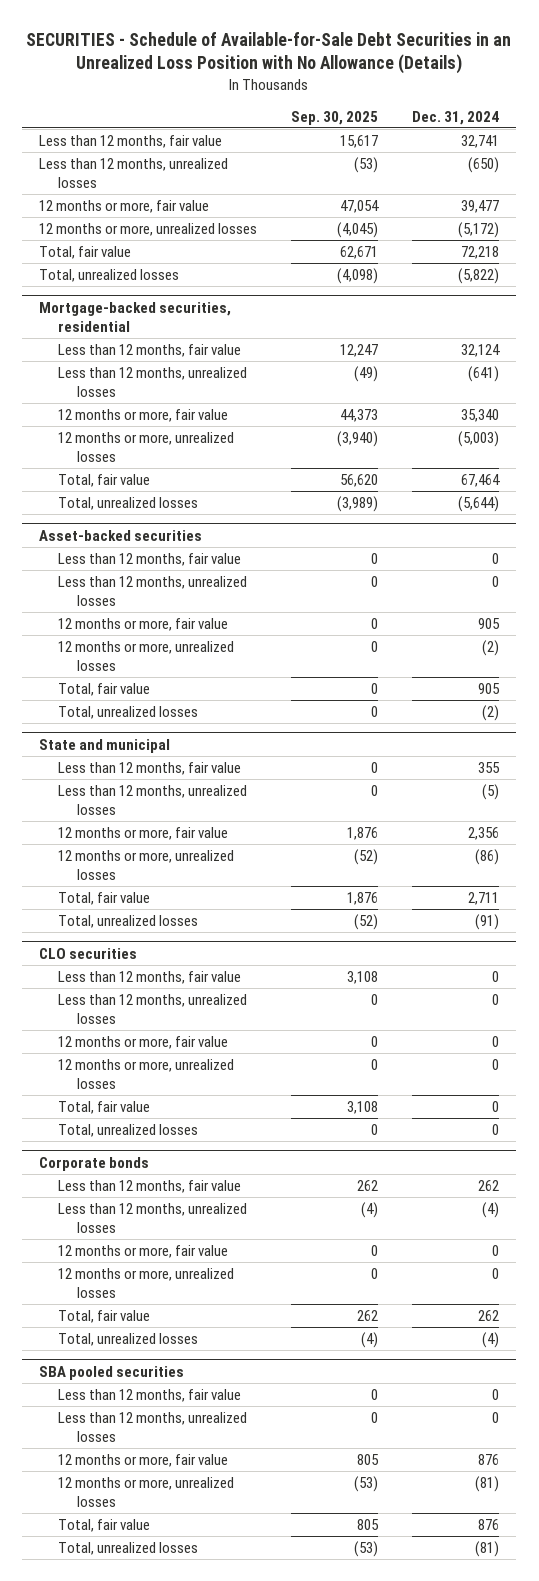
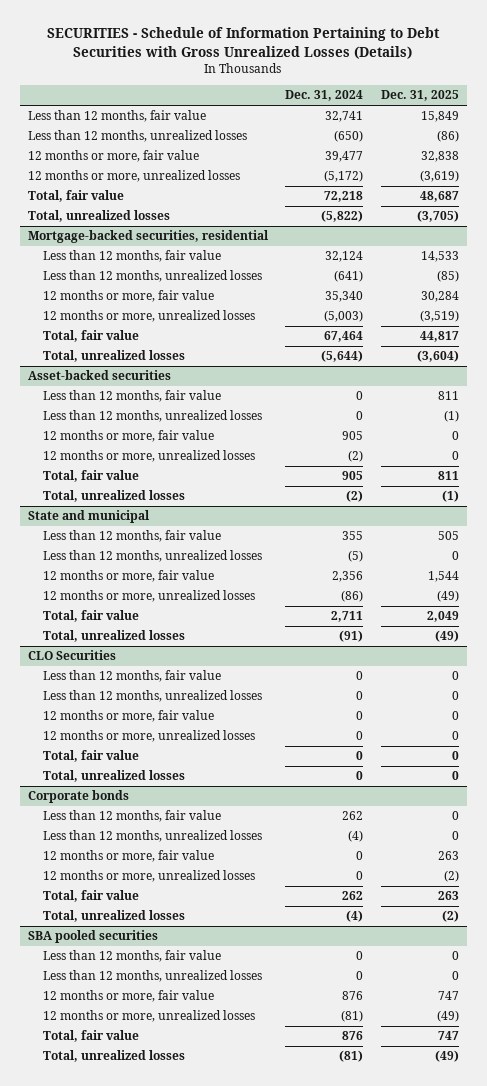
[26,31,512,75] SECURITIES - Schedule of Available-for-Sale Debt Securities in an Unrealized Loss Position with No Allowance (Details) -> [47,27,441,59] SECURITIES - Schedule of Information Pertaining to Debt Securities with Gross Unrealized Losses (Details)
[291,110,379,125] Sep. 30, 2025 -> none
none -> [380,90,459,102] Dec. 31, 2025
[39,947,138,959] CLO securities -> [28,650,117,661] CLO Securities

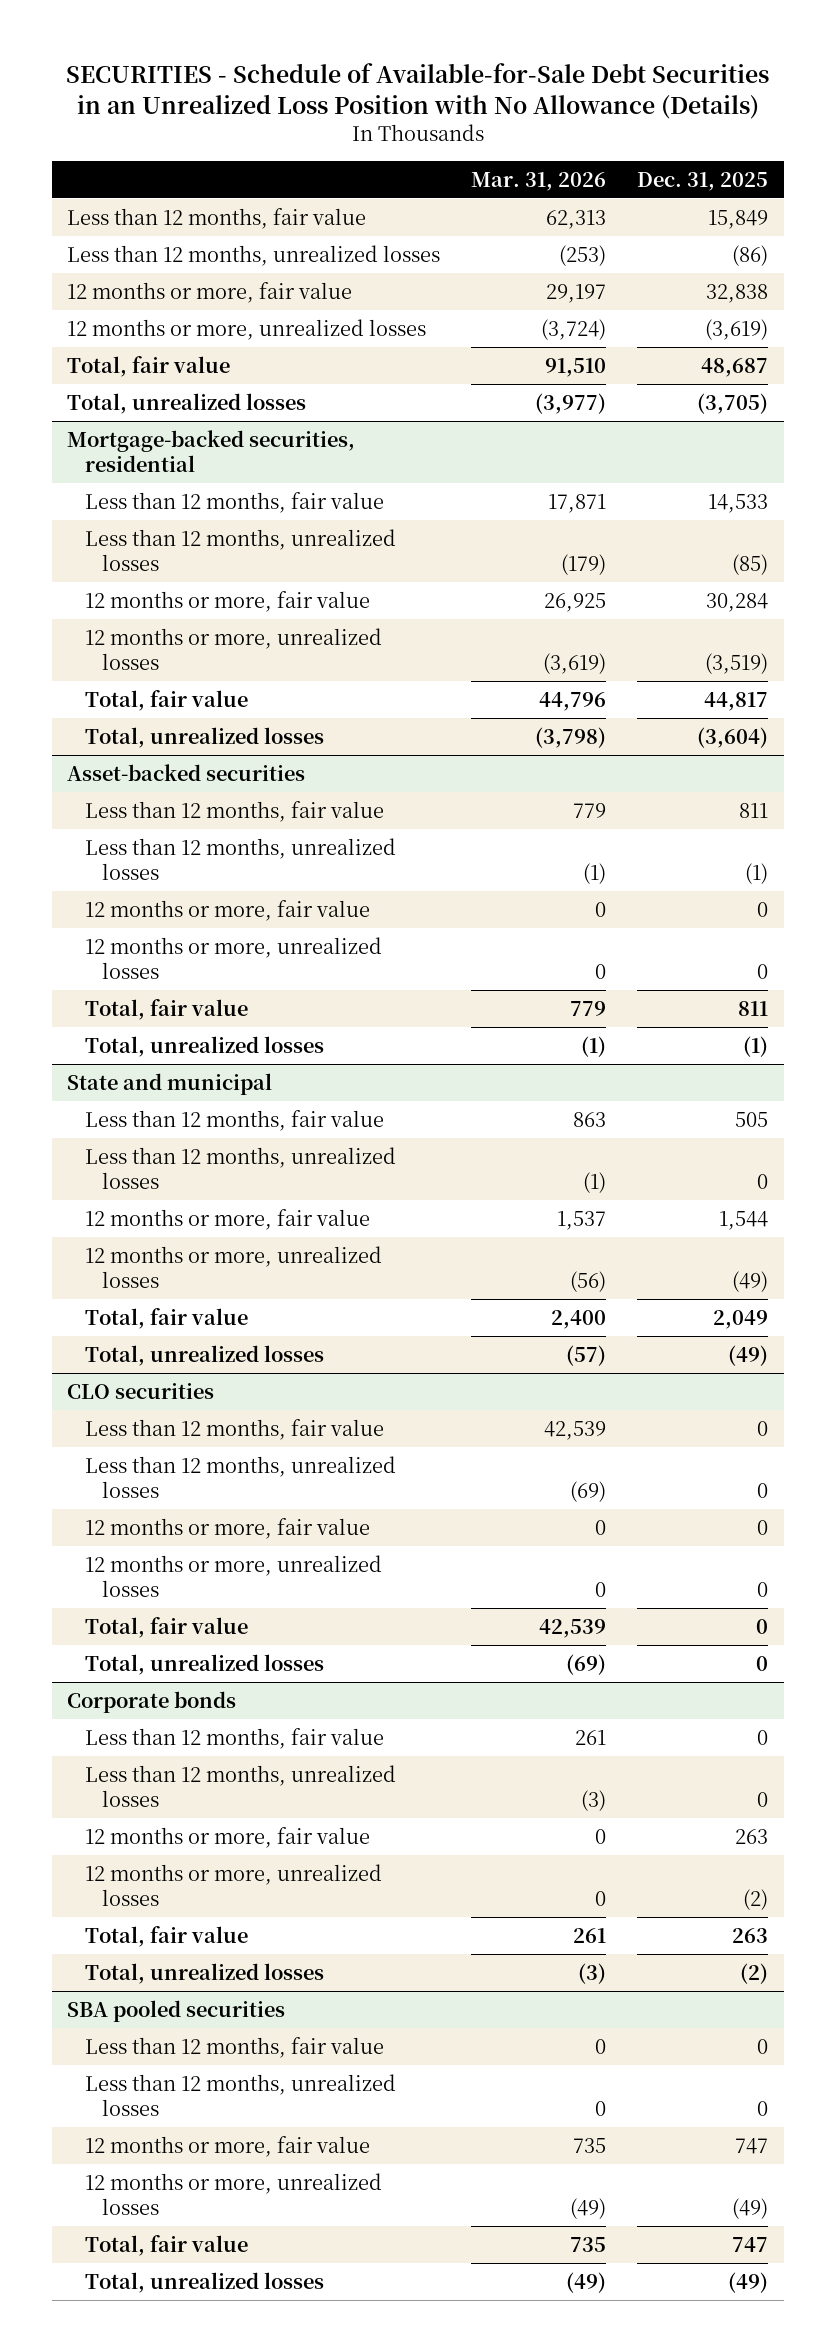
[47,27,441,59] SECURITIES - Schedule of Information Pertaining to Debt Securities with Gross Unrealized Losses (Details) -> [65,62,769,119] SECURITIES - Schedule of Available-for-Sale Debt Securities in an Unrealized Loss Position with No Allowance (Details)
[285,90,364,102] Dec. 31, 2024 -> none
none -> [471,171,607,191] Mar. 31, 2026
[28,650,117,661] CLO Securities -> [67,1382,215,1399] CLO securities

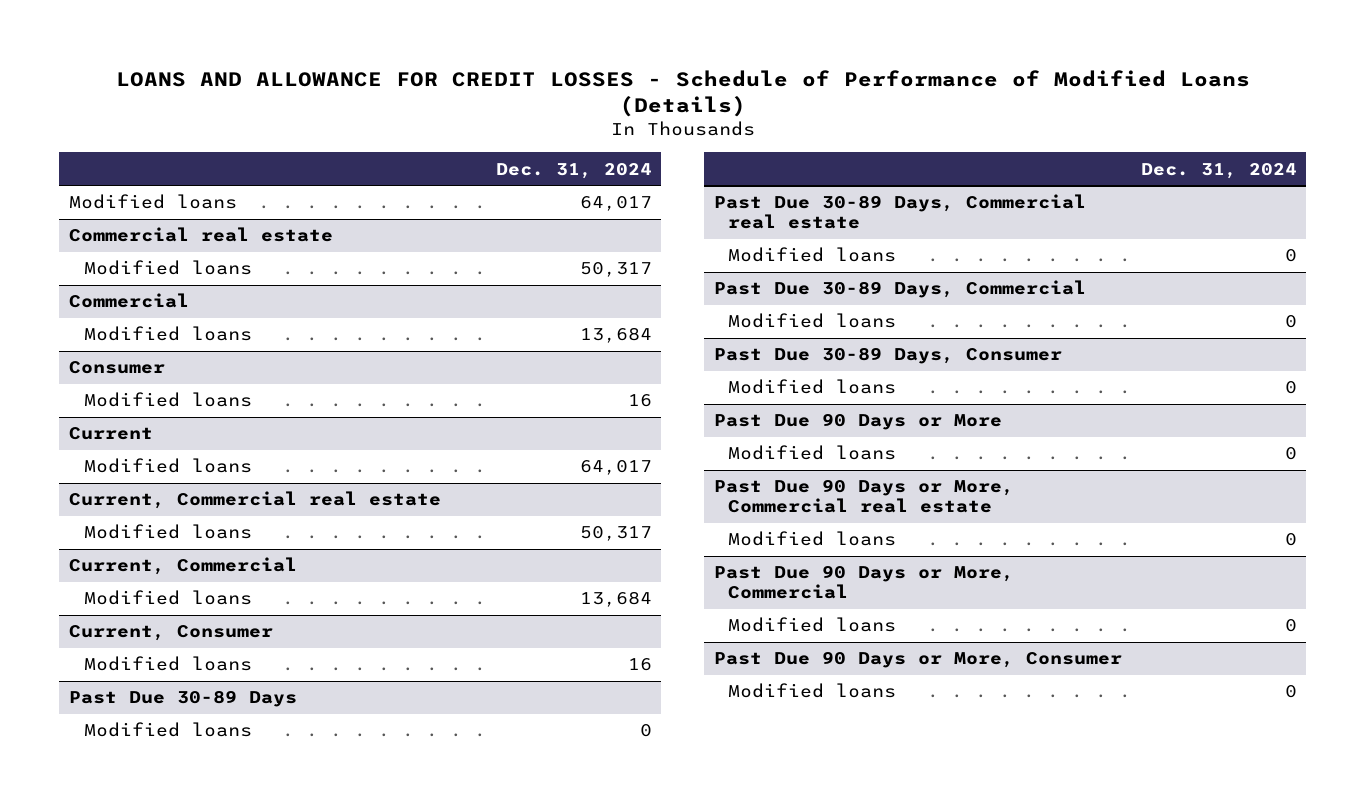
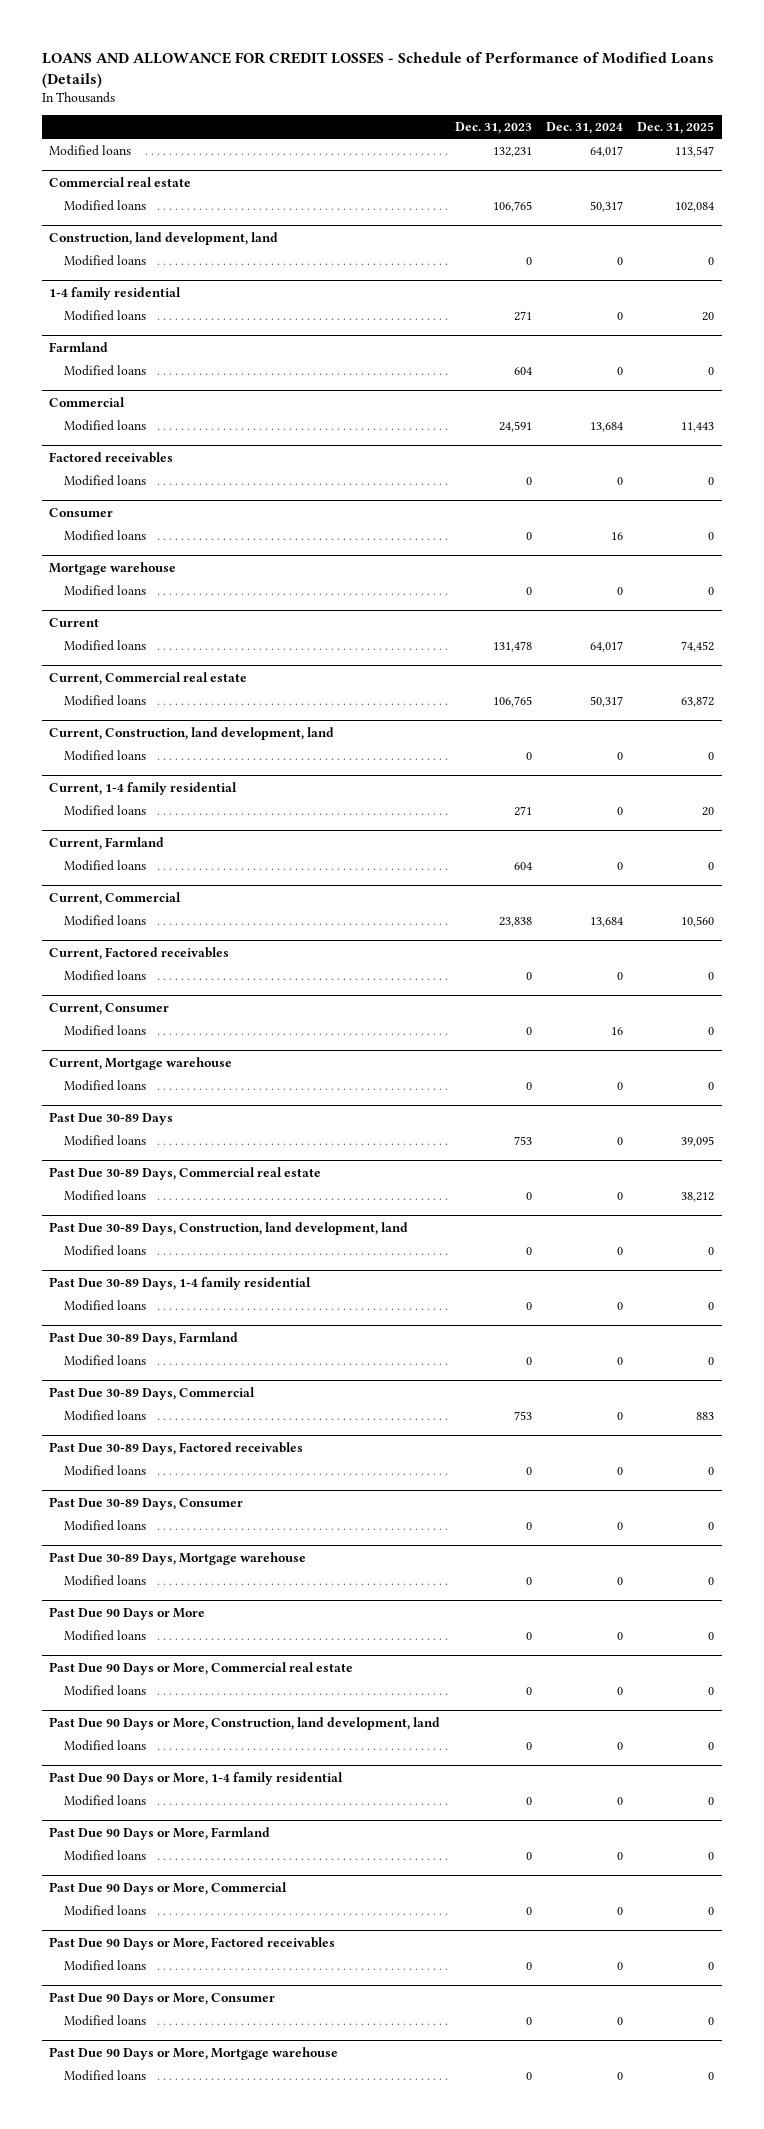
none -> [454,121,532,134] Dec. 31, 2023
none -> [637,121,715,134] Dec. 31, 2025
none -> [49,231,279,245] Construction, land development, land
none -> [64,254,147,266] Modified loans
none -> [49,286,182,300] 1-4 family residential
none -> [64,309,147,321] Modified loans
none -> [49,341,109,352] Farmland
none -> [64,364,147,376] Modified loans
none -> [49,451,174,463] Factored receivables
none -> [64,474,147,486] Modified loans
none -> [49,561,177,575] Mortgage warehouse
none -> [64,584,147,596] Modified loans
none -> [49,726,335,740] Current, Construction, land development, land
none -> [64,749,147,761] Modified loans
none -> [49,781,238,795] Current, 1-4 family residential
none -> [64,804,147,816] Modified loans
none -> [49,836,165,850] Current, Farmland
none -> [64,859,147,871] Modified loans
none -> [49,946,230,960] Current, Factored receivables
none -> [64,969,147,981] Modified loans
none -> [49,1056,233,1070] Current, Mortgage warehouse
none -> [64,1079,147,1091] Modified loans
none -> [49,1221,409,1235] Past Due 30-89 Days, Construction, land development, land
none -> [64,1244,147,1256] Modified loans
none -> [49,1276,312,1290] Past Due 30-89 Days, 1-4 family residential
none -> [64,1299,147,1311] Modified loans
none -> [49,1331,239,1345] Past Due 30-89 Days, Farmland
none -> [64,1354,147,1366] Modified loans
none -> [49,1441,304,1455] Past Due 30-89 Days, Factored receivables
none -> [64,1464,147,1476] Modified loans
none -> [49,1551,307,1565] Past Due 30-89 Days, Mortgage warehouse
none -> [64,1574,147,1586] Modified loans
none -> [49,1716,441,1730] Past Due 90 Days or More, Construction, land development, land
none -> [64,1739,147,1751] Modified loans
none -> [49,1771,344,1785] Past Due 90 Days or More, 1-4 family residential
none -> [64,1794,147,1806] Modified loans
none -> [49,1826,271,1840] Past Due 90 Days or More, Farmland
none -> [64,1849,147,1861] Modified loans
none -> [49,1936,336,1950] Past Due 90 Days or More, Factored receivables
none -> [64,1959,147,1971] Modified loans
none -> [49,2046,339,2060] Past Due 90 Days or More, Mortgage warehouse
none -> [64,2069,147,2081] Modified loans

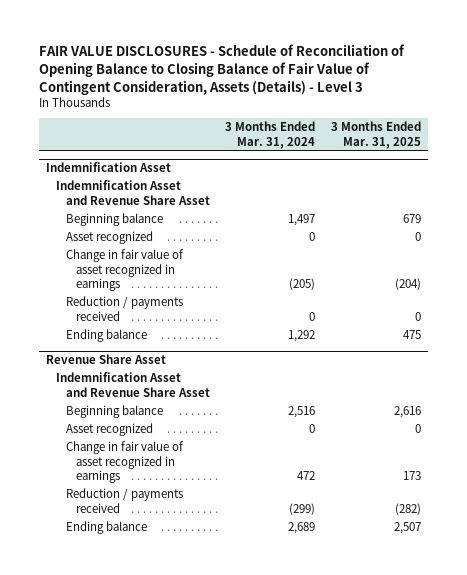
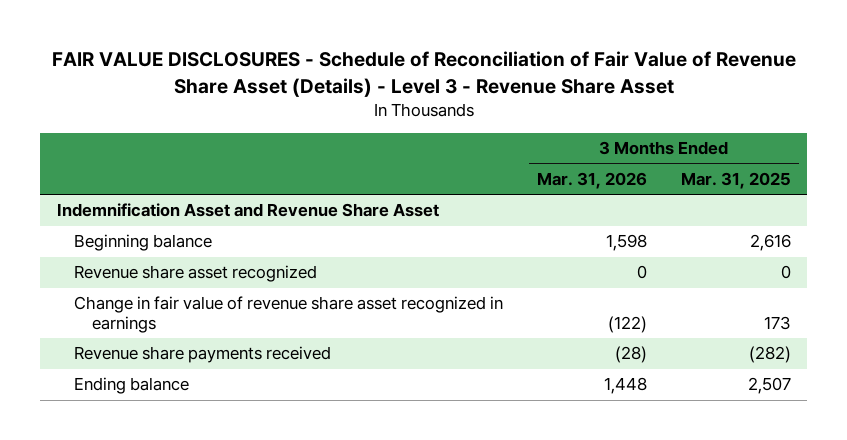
[38,44,405,95] FAIR VALUE DISCLOSURES - Schedule of Reconciliation of Opening Balance to Closing Balance of Fair Value of Contingent Consideration, Assets (Details) - Level 3 -> [51,51,796,97] FAIR VALUE DISCLOSURES - Schedule of Reconciliation of Fair Value of Revenue Share Asset (Details) - Level 3 - Revenue Share Asset
[225,121,316,149] 3 Months Ended Mar. 31, 2024 -> none
none -> [537,171,648,189] Mar. 31, 2026
[46,162,172,173] Indemnification Asset -> none
[66,213,164,227] Beginning balance -> none
[66,231,154,245] Asset recognized -> none
[66,249,185,292] Change in fair value of asset recognized in earnings -> none
[66,296,184,321] Reduction / payments received -> none
[66,329,148,343] Ending balance -> none
[46,354,167,365] Revenue Share Asset -> none
[56,372,211,397] Indemnification Asset and Revenue Share Asset -> none
[66,423,154,437] Asset recognized -> [74,265,318,283] Revenue share asset recognized
[66,441,185,484] Change in fair value of asset recognized in earnings -> [74,296,504,334] Change in fair value of revenue share asset recognized in earnings
[66,488,184,513] Reduction / payments received -> [74,346,332,364] Revenue share payments received

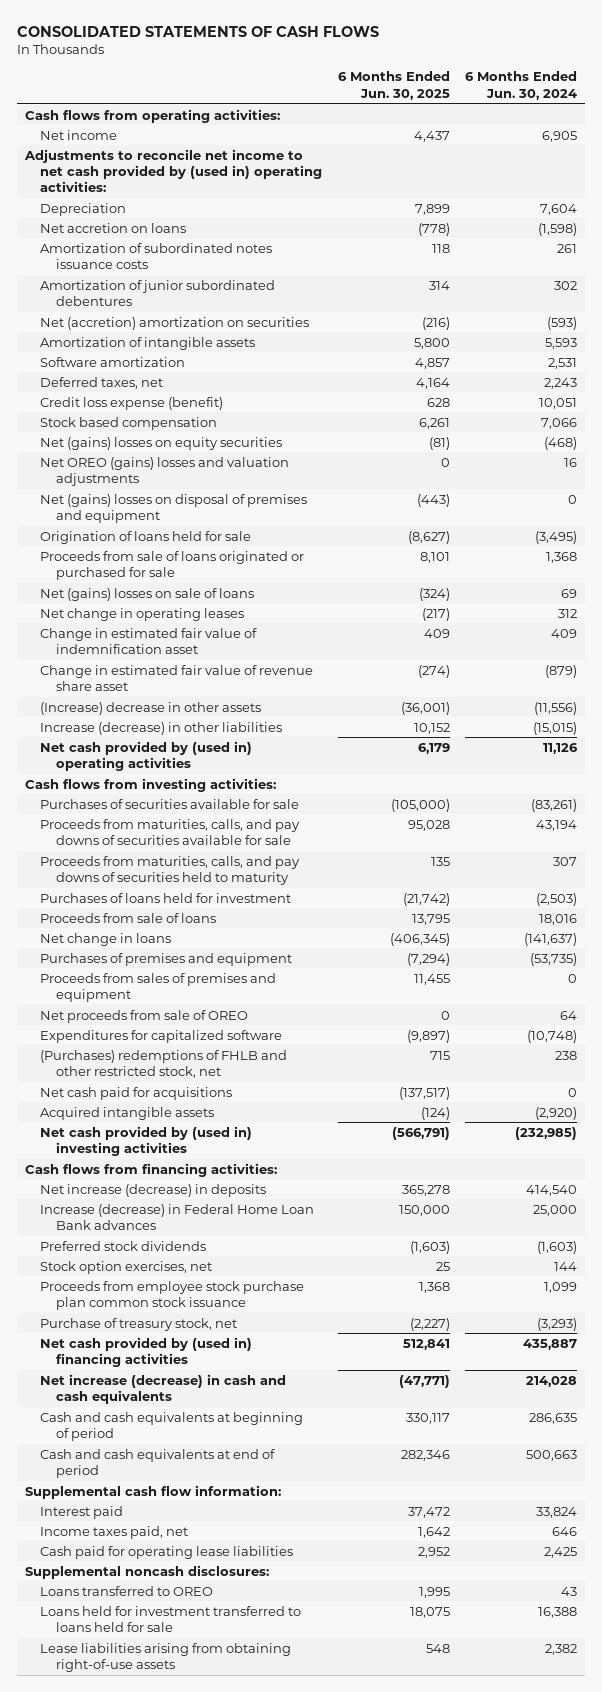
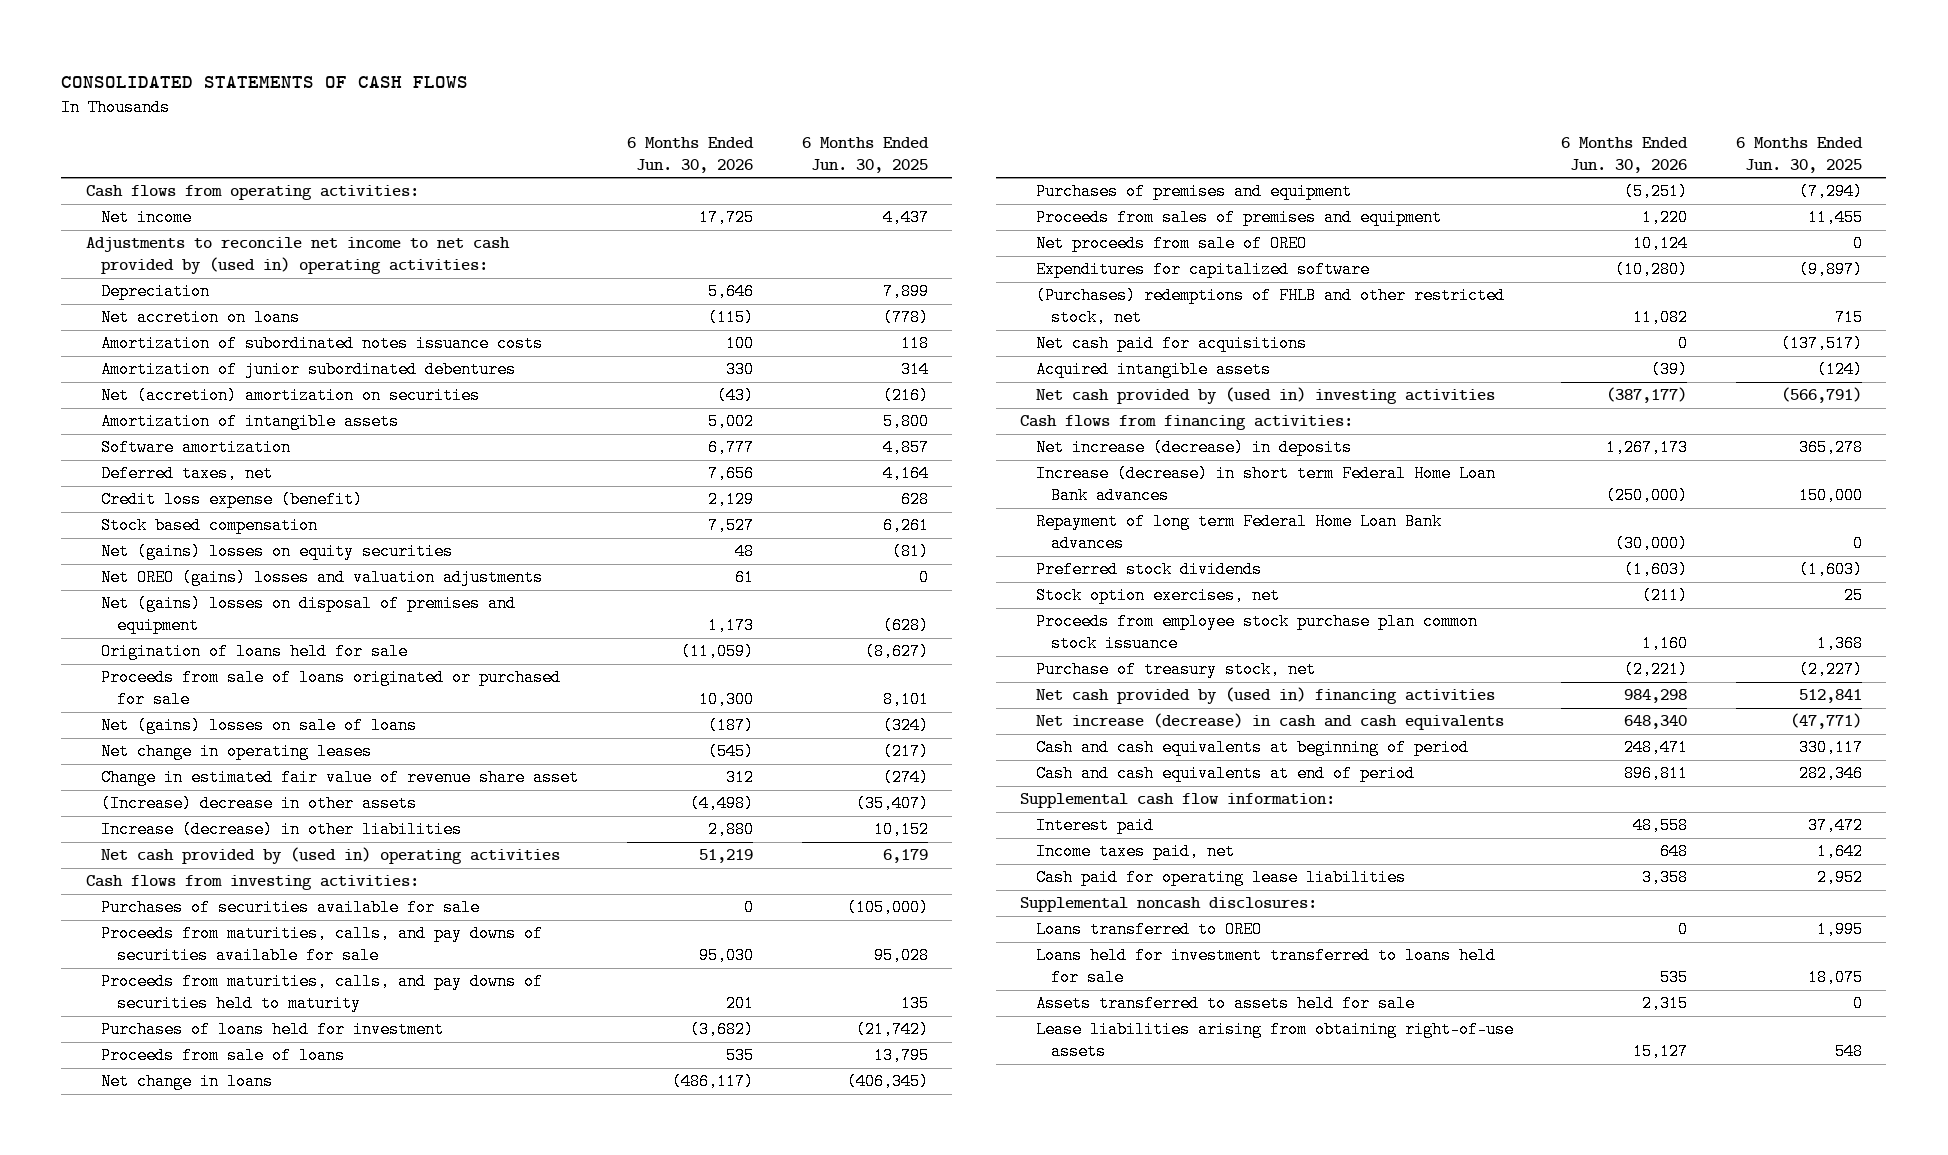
[465,71,578,100] 6 Months Ended Jun. 30, 2024 -> none
none -> [626,136,754,173] 6 Months Ended Jun. 30, 2026
[416,493,450,507] (443) -> [882,617,929,635] (628)
[40,627,258,655] Change in estimated fair value of indemnification asset -> none
[400,701,450,715] (36,001) -> [855,795,929,813] (35,407)
[40,1203,315,1231] Increase (decrease) in Federal Home Loan Bank advances -> [1035,465,1496,505] Increase (decrease) in short term Federal Home Loan Bank advances
none -> [1035,513,1442,553] Repayment of long term Federal Home Loan Bank advances
none -> [1035,995,1415,1013] Assets transferred to assets held for sale

